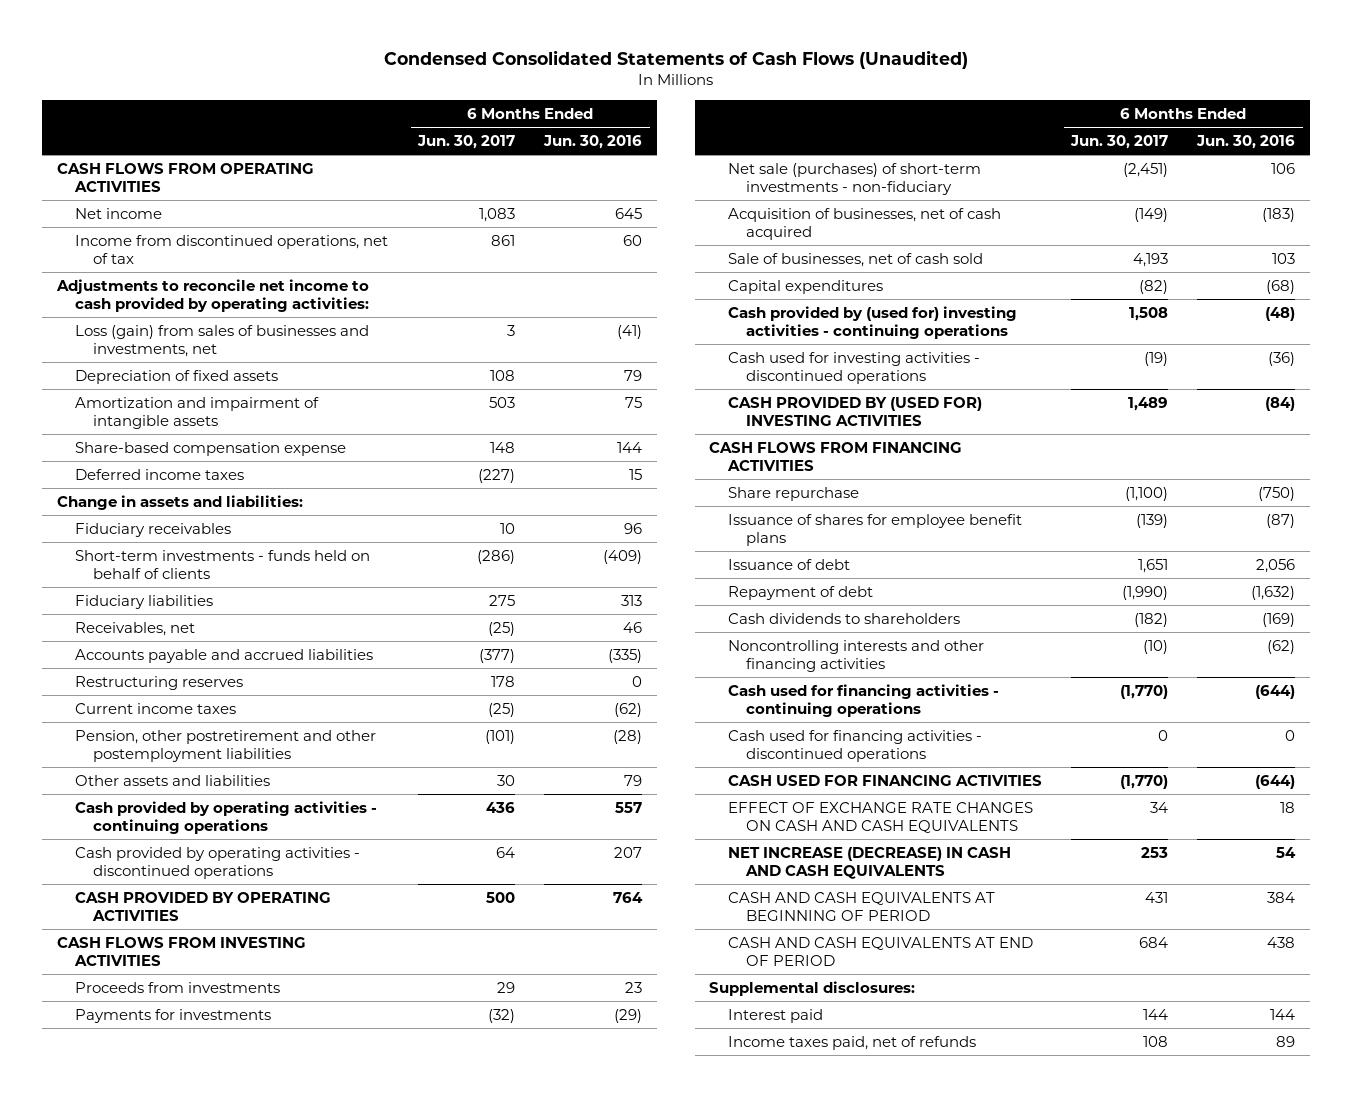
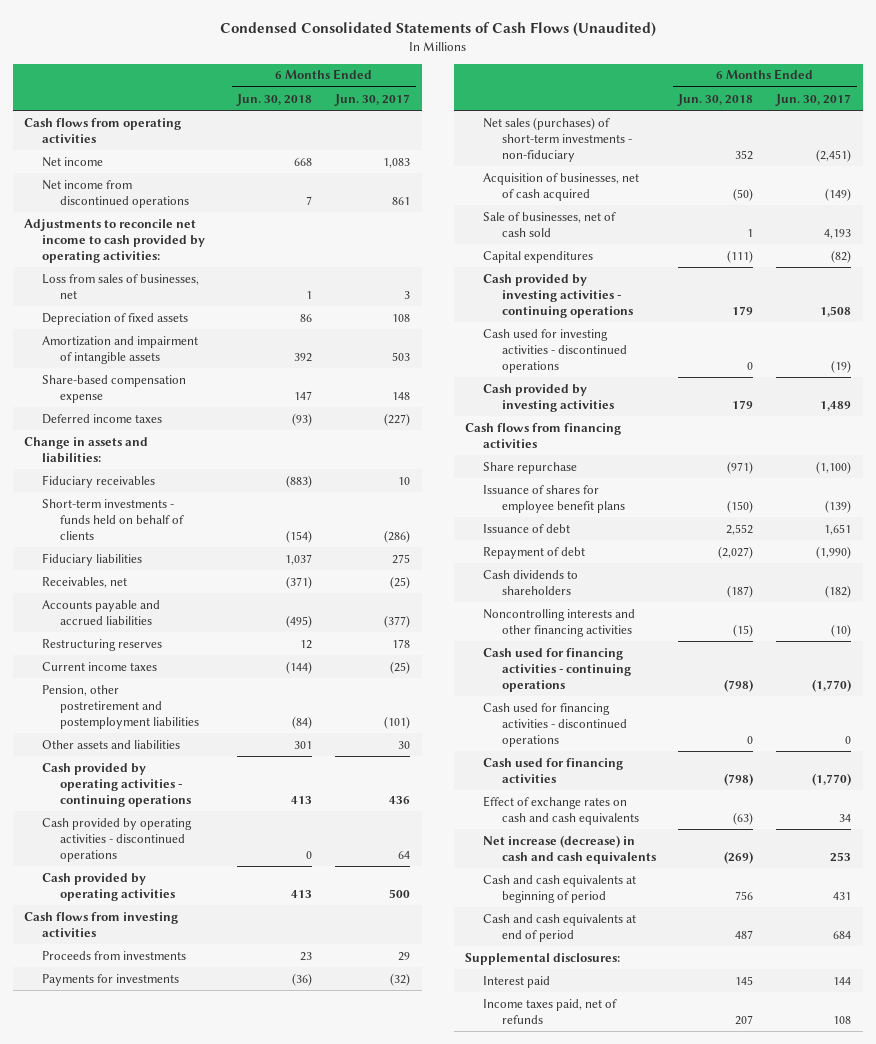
[543,134,643,149] Jun. 30, 2016 -> none
none -> [236,93,313,106] Jun. 30, 2018
[56,162,314,192] CASH FLOWS FROM OPERATING ACTIVITIES -> [24,117,182,143] Cash flows from operating activities
[74,234,388,264] Income from discontinued operations, net of tax -> [42,179,190,208] Net income from discontinued operations
[74,324,369,357] Loss (gain) from sales of businesses and investments, net -> [42,273,200,299] Loss from sales of businesses, net
[74,729,376,762] Pension, other postretirement and other postemployment liabilities -> [42,684,200,729] Pension, other postretirement and postemployment liabilities
[74,891,331,921] CASH PROVIDED BY OPERATING ACTIVITIES -> [42,872,176,901] Cash provided by operating activities
[56,936,306,966] CASH FLOWS FROM INVESTING ACTIVITIES -> [24,911,179,937] Cash flows from investing activities
[727,162,981,195] Net sale (purchases) of short-term investments - non-fiduciary -> [483,116,632,162] Net sales (purchases) of short-term investments - non-fiduciary
[727,305,1017,339] Cash provided by (used for) investing activities - continuing operations -> [483,273,633,318] Cash provided by investing activities - continuing operations
[727,396,982,426] CASH PROVIDED BY (USED FOR) INVESTING ACTIVITIES -> [483,383,614,412] Cash provided by investing activities
[709,441,963,471] CASH FLOWS FROM FINANCING ACTIVITIES -> [465,422,622,448] Cash flows from financing activities
[727,774,1042,786] CASH USED FOR FINANCING ACTIVITIES -> [483,757,624,783] Cash used for financing activities
[727,801,1033,833] EFFECT OF EXCHANGE RATE CHANGES ON CASH AND CASH EQUIVALENTS -> [483,795,639,825] Effect of exchange rates on cash and cash equivalents
[727,846,1011,879] NET INCREASE (DECREASE) IN CASH AND CASH EQUIVALENTS -> [483,834,656,864] Net increase (decrease) in cash and cash equivalents
[727,891,995,921] CASH AND CASH EQUIVALENTS AT BEGINNING OF PERIOD -> [483,874,637,903] Cash and cash equivalents at beginning of period
[727,936,1033,966] CASH AND CASH EQUIVALENTS AT END OF PERIOD -> [483,913,637,942] Cash and cash equivalents at end of period

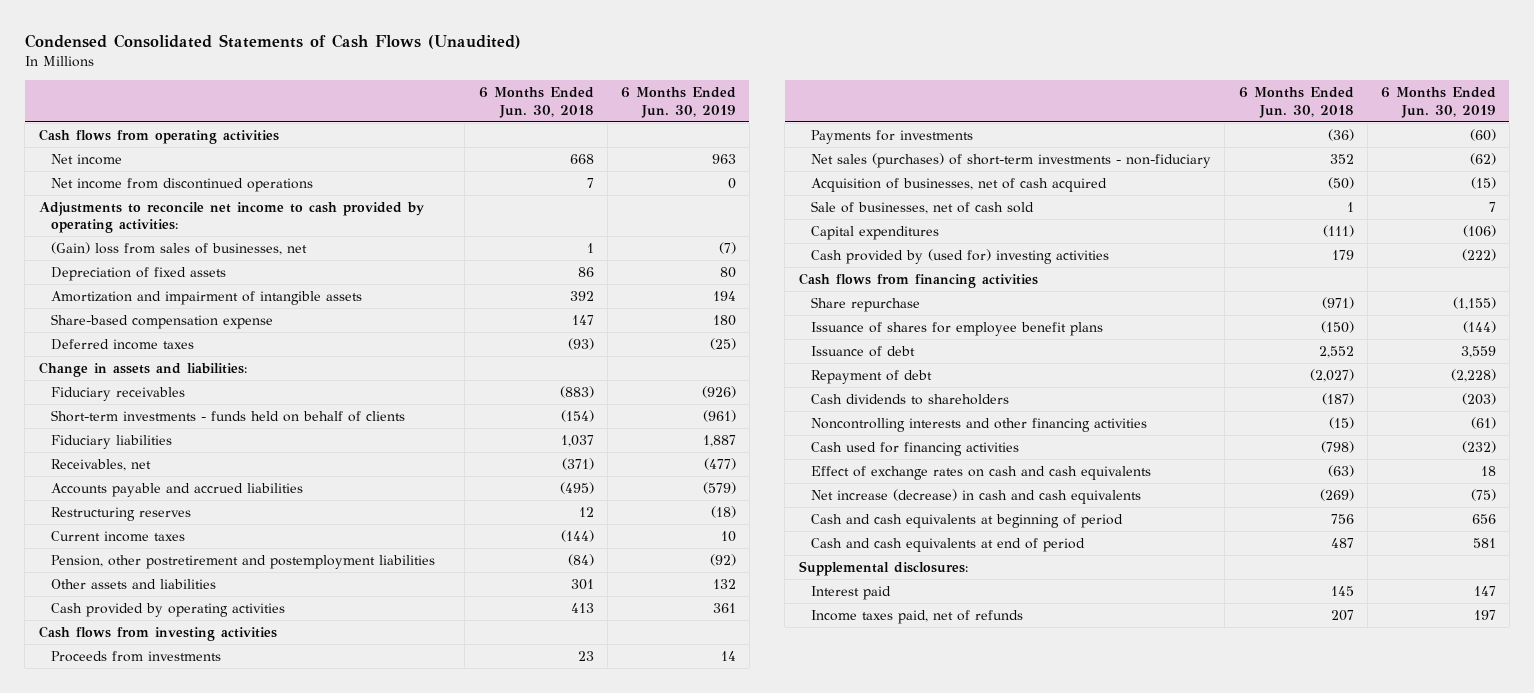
[334,93,411,106] Jun. 30, 2017 -> none
none -> [620,87,736,118] 6 Months Ended Jun. 30, 2019
[42,273,200,299] Loss from sales of businesses, net -> [51,241,308,255] (Gain) loss from sales of businesses, net
[42,762,192,807] Cash provided by operating activities - continuing operations -> none
[42,817,193,862] Cash provided by operating activities - discontinued operations -> none
[483,273,633,318] Cash provided by investing activities - continuing operations -> none
[483,328,627,373] Cash used for investing activities - discontinued operations -> none
[483,383,614,412] Cash provided by investing activities -> [811,248,1110,264] Cash provided by (used for) investing activities
[483,647,631,692] Cash used for financing activities - continuing operations -> none
[483,702,627,747] Cash used for financing activities - discontinued operations -> none

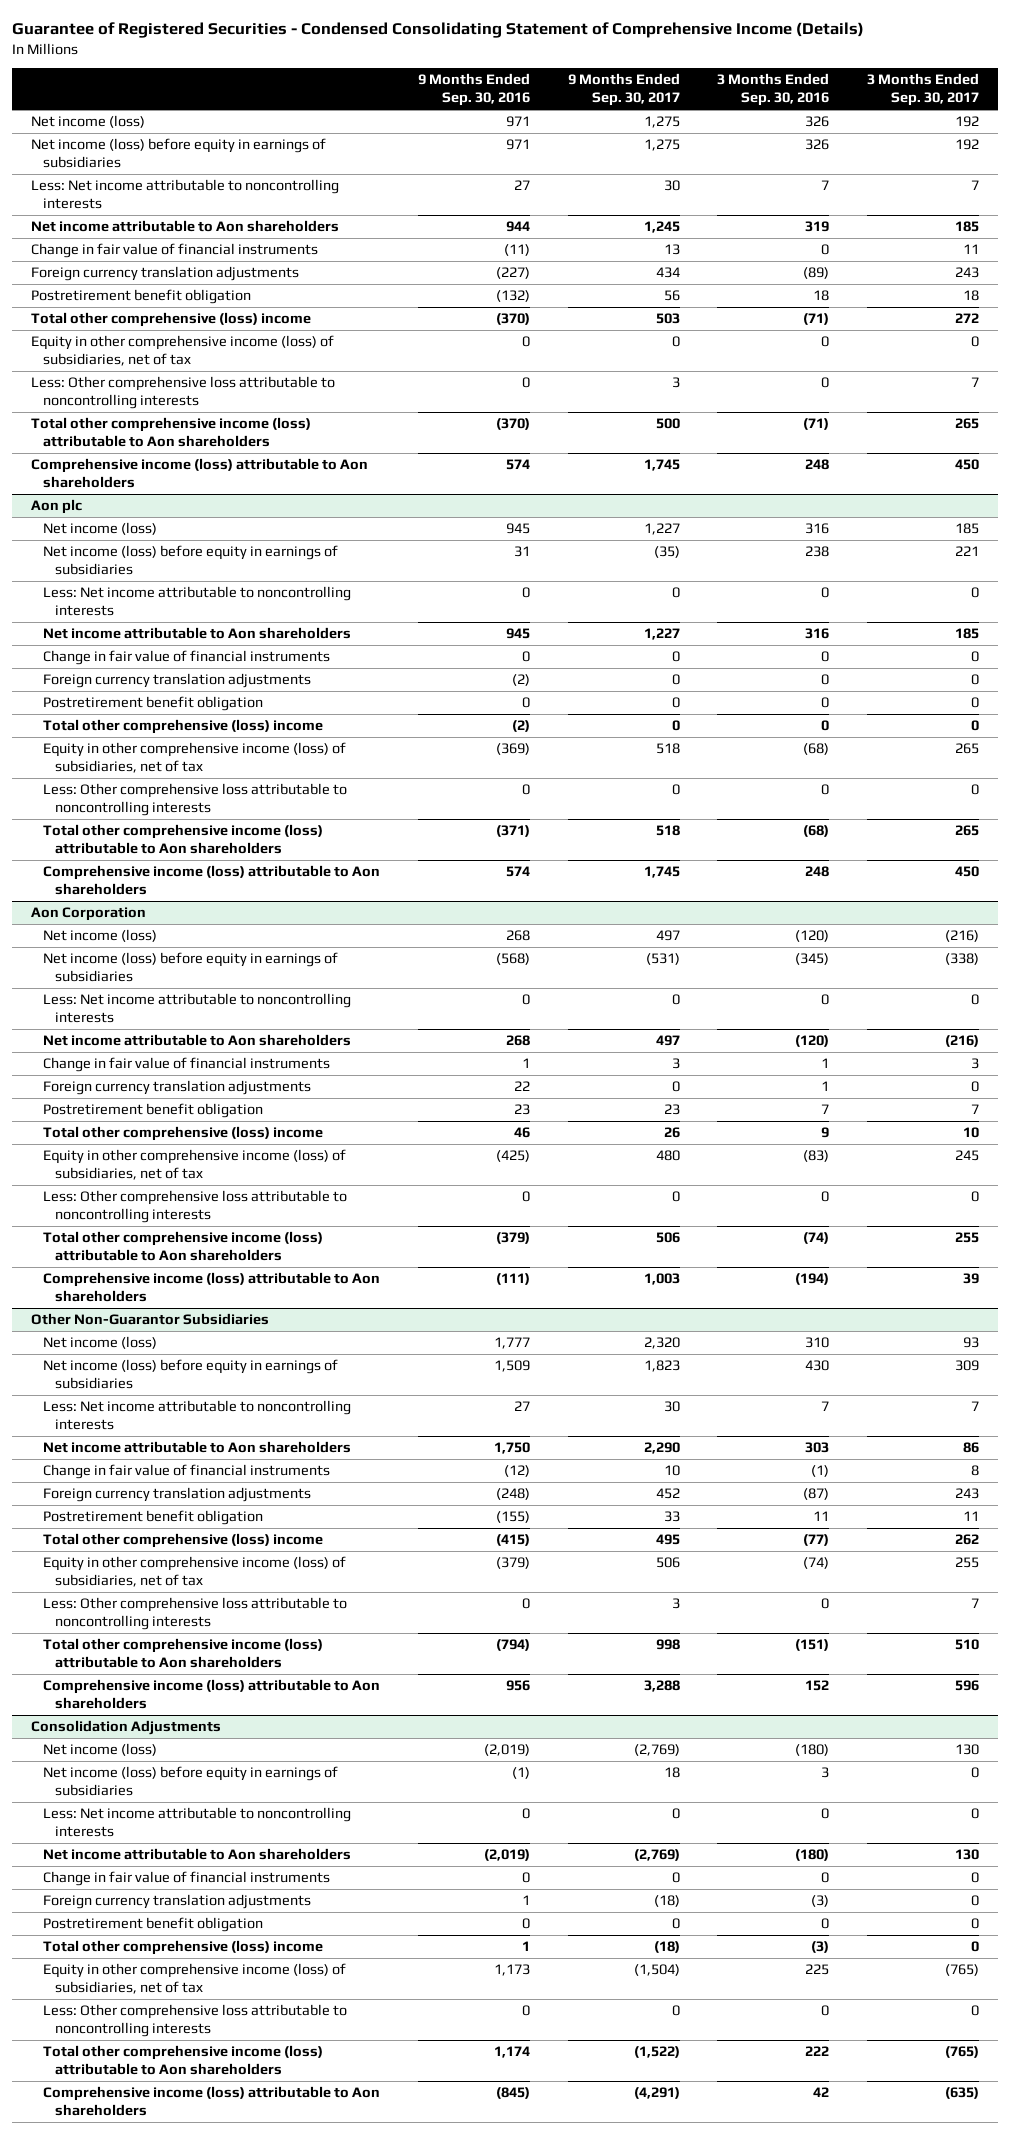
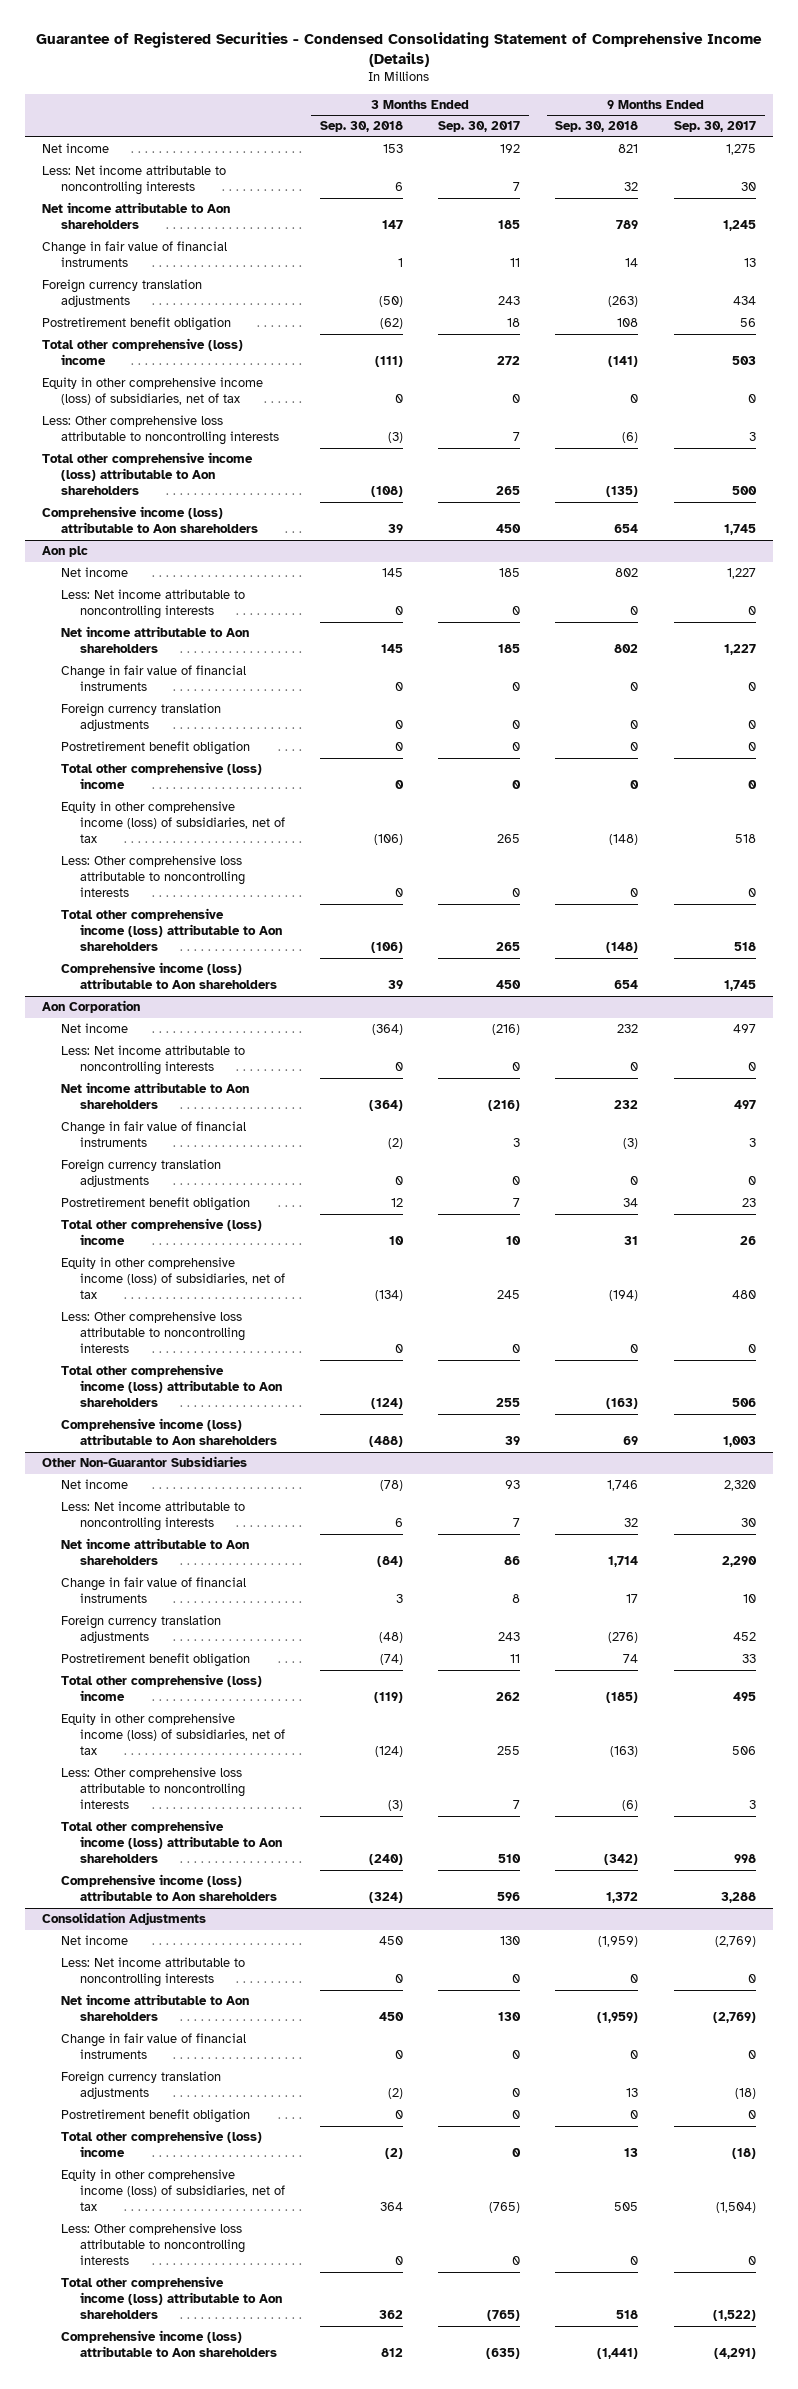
[417,73,530,107] 9 Months Ended Sep. 30, 2016 -> none
[717,73,830,107] 3 Months Ended Sep. 30, 2016 -> none
none -> [319,121,403,133] Sep. 30, 2018
none -> [555,121,639,133] Sep. 30, 2018
[30,138,326,169] Net income (loss) before equity in earnings of subsidiaries -> none
[30,115,145,129] Net income (loss) -> [42,143,110,154] Net income
[42,545,338,576] Net income (loss) before equity in earnings of subsidiaries -> none
[42,522,157,536] Net income (loss) -> [60,567,128,578] Net income
[42,952,338,983] Net income (loss) before equity in earnings of subsidiaries -> none
[42,929,157,943] Net income (loss) -> [60,1023,128,1034] Net income
[42,1359,338,1390] Net income (loss) before equity in earnings of subsidiaries -> none
[42,1336,157,1350] Net income (loss) -> [60,1479,128,1490] Net income
[42,1766,338,1797] Net income (loss) before equity in earnings of subsidiaries -> none
[42,1743,157,1757] Net income (loss) -> [60,1935,128,1946] Net income

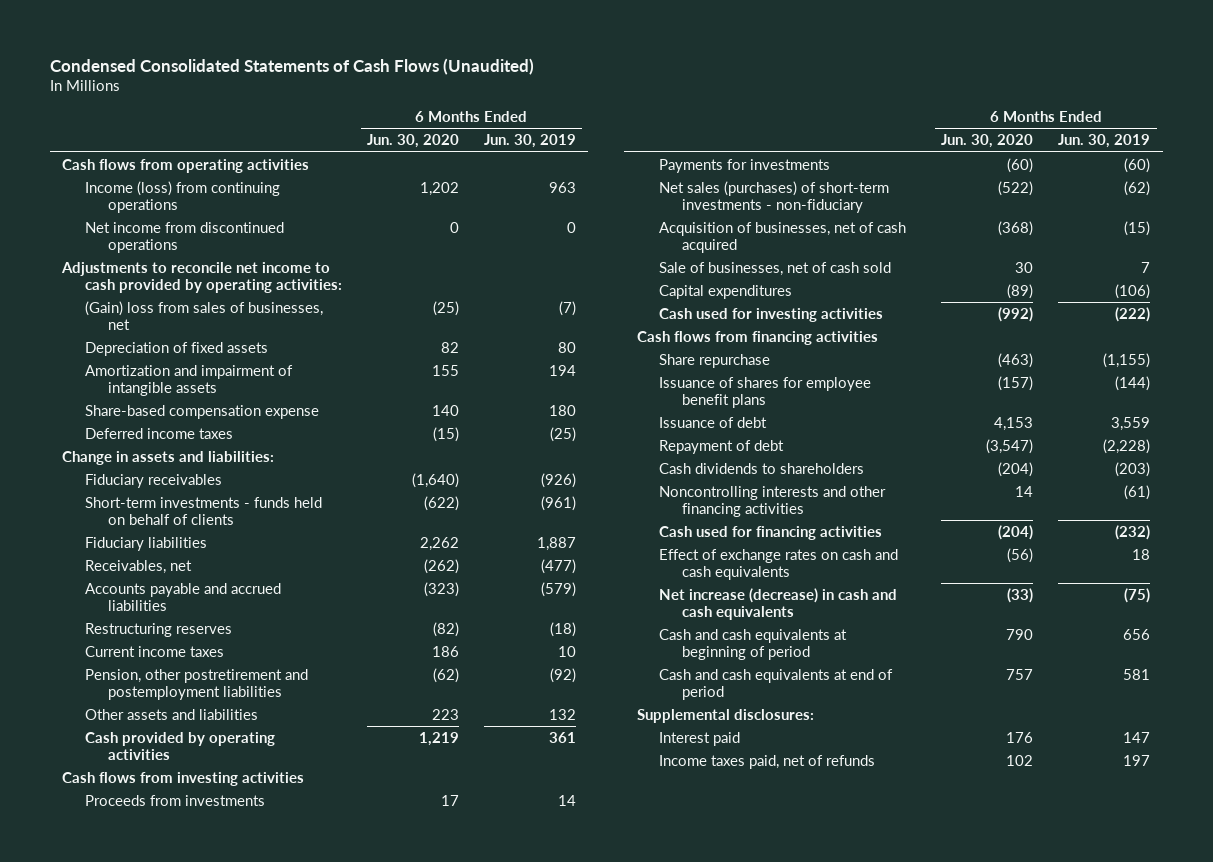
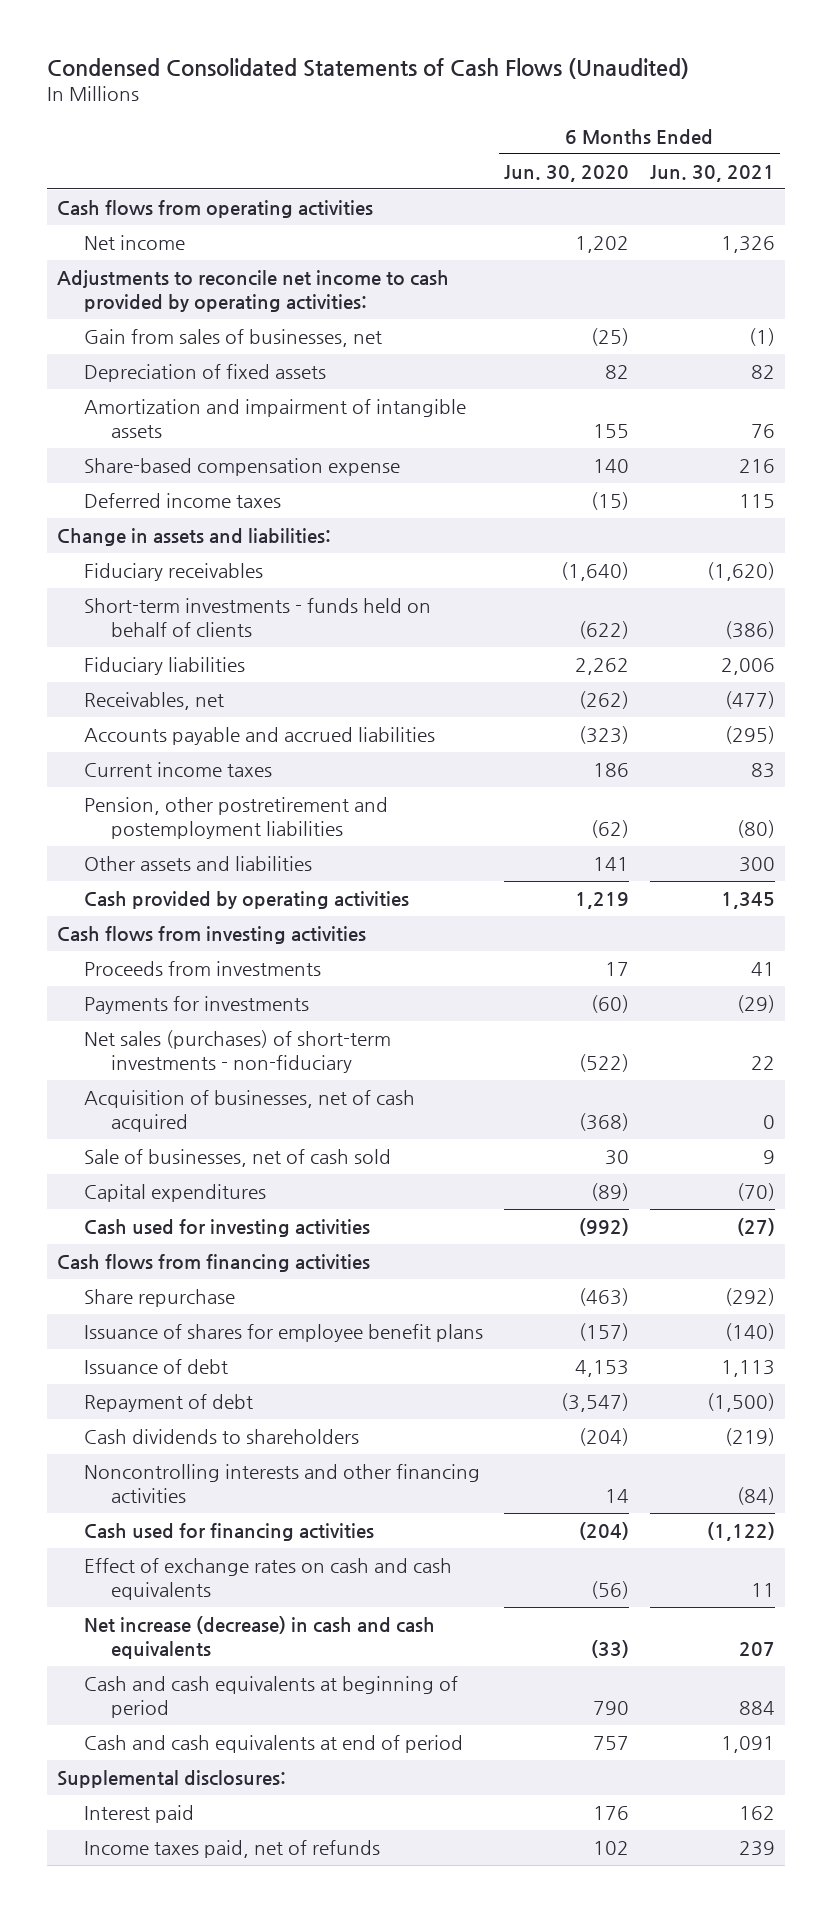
[483,134,576,149] Jun. 30, 2019 -> none
none -> [649,164,775,182] Jun. 30, 2021
[84,221,284,253] Net income from discontinued operations -> none
[84,180,280,213] Income (loss) from continuing operations -> [83,234,185,250] Net income
[84,300,323,330] (Gain) loss from sales of businesses, net -> [83,328,382,347] Gain from sales of businesses, net
[84,622,232,637] Restructuring reserves -> none
[431,708,459,720] 223 -> [592,856,629,871] 141

